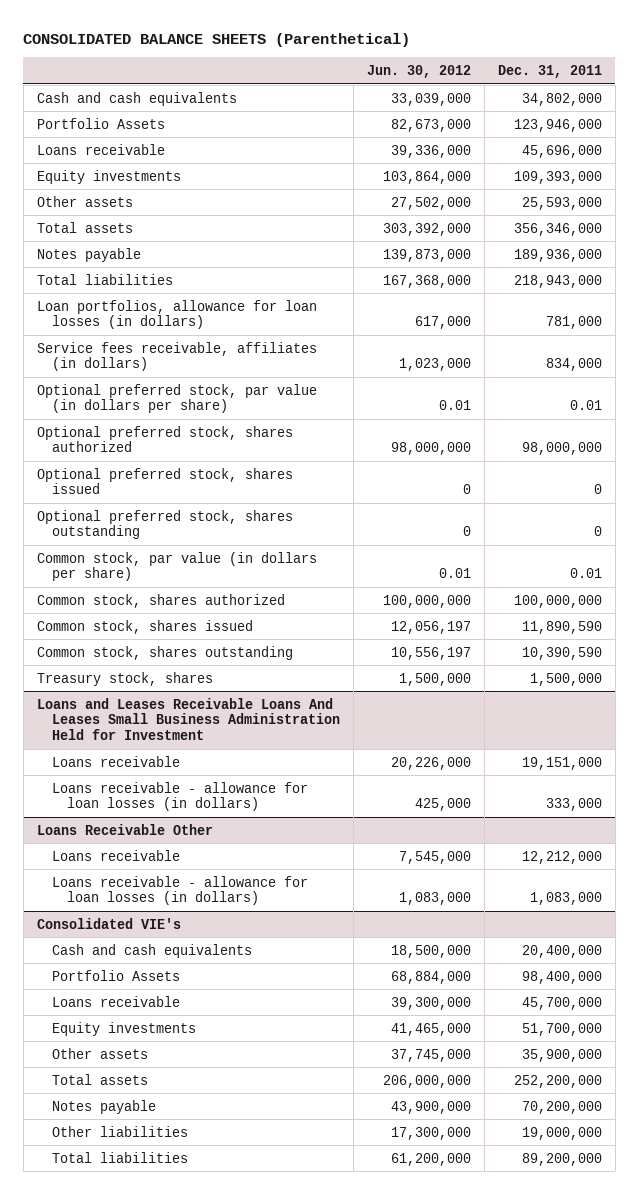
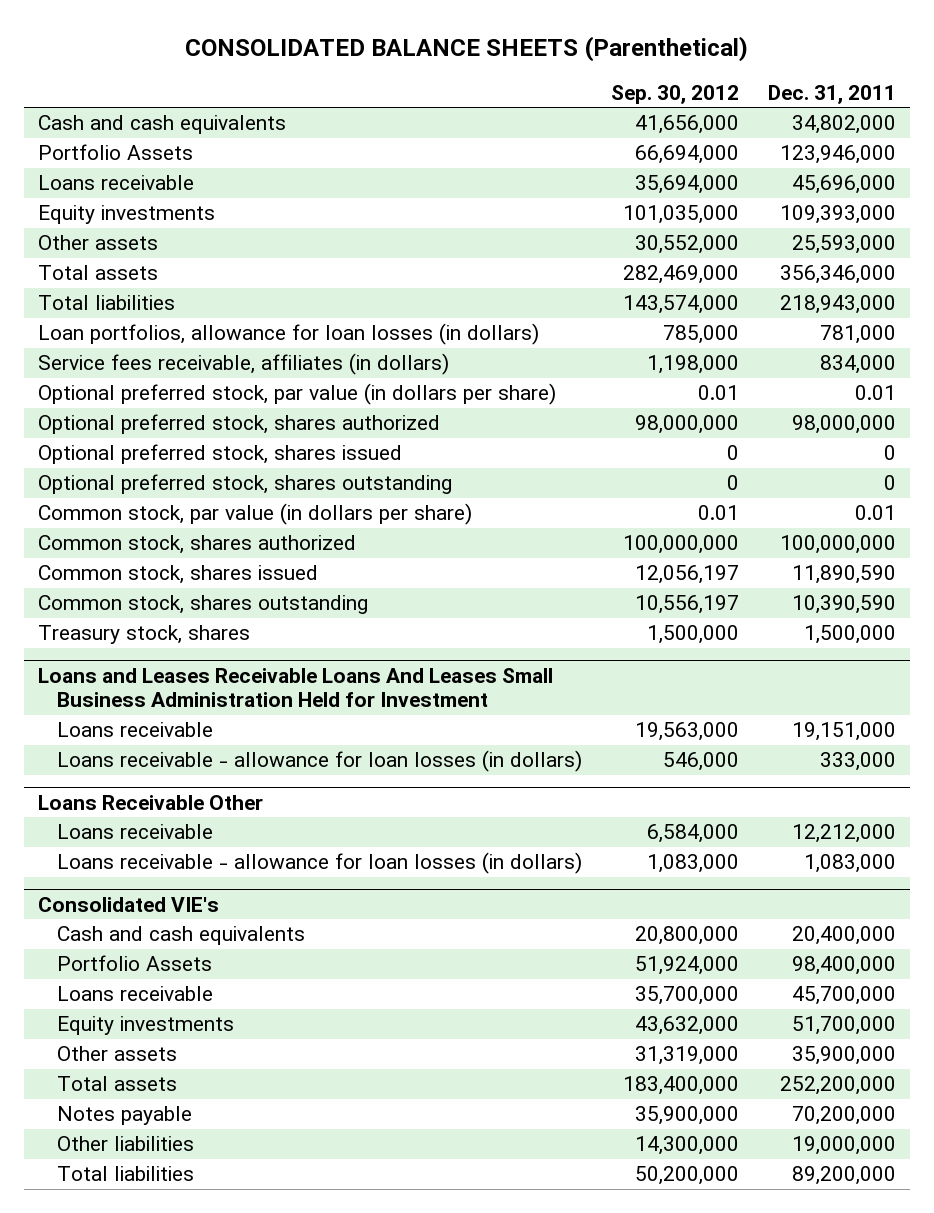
[366,64,471,78] Jun. 30, 2012 -> none
none -> [611,84,740,104] Sep. 30, 2012
[36,247,141,262] Notes payable -> none

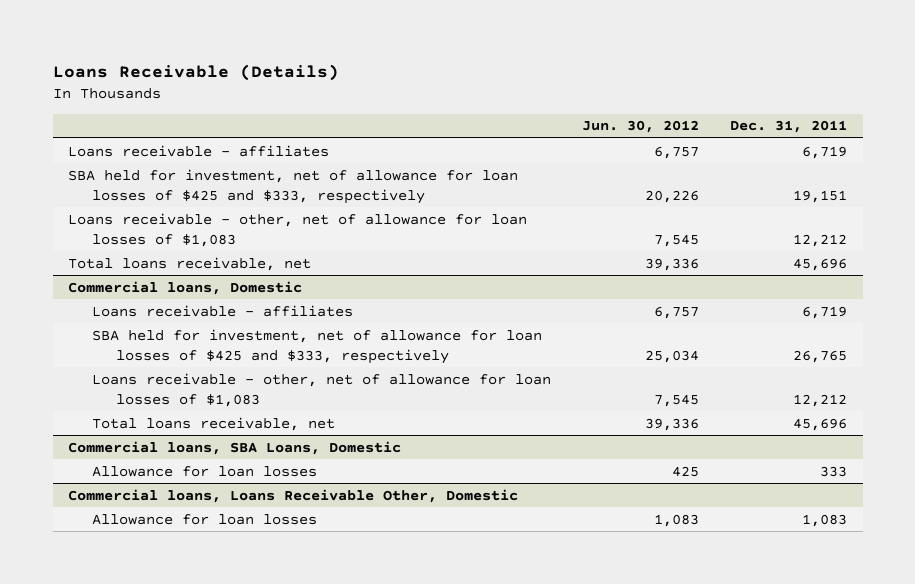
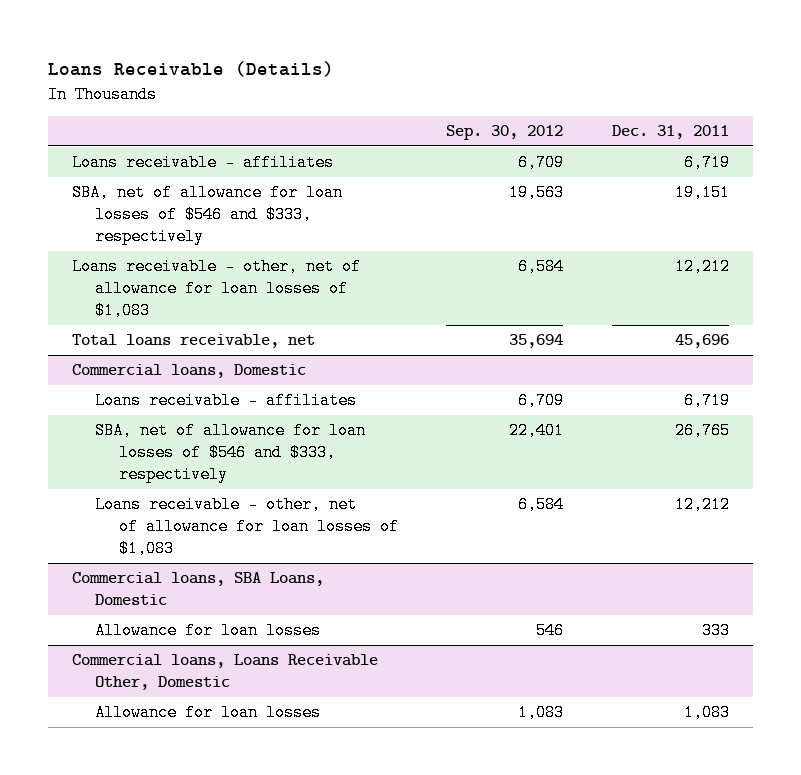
[582,120,700,134] Jun. 30, 2012 -> none
none -> [446,125,564,141] Sep. 30, 2012
[68,168,519,204] SBA held for investment, net of allowance for loan losses of $425 and $333, respectively -> [72,184,344,246] SBA, net of allowance for loan losses of $546 and $333, respectively
[92,328,543,364] SBA held for investment, net of allowance for loan losses of $425 and $333, respectively -> [95,422,367,484] SBA, net of allowance for loan losses of $546 and $333, respectively
[92,416,336,431] Total loans receivable, net -> none

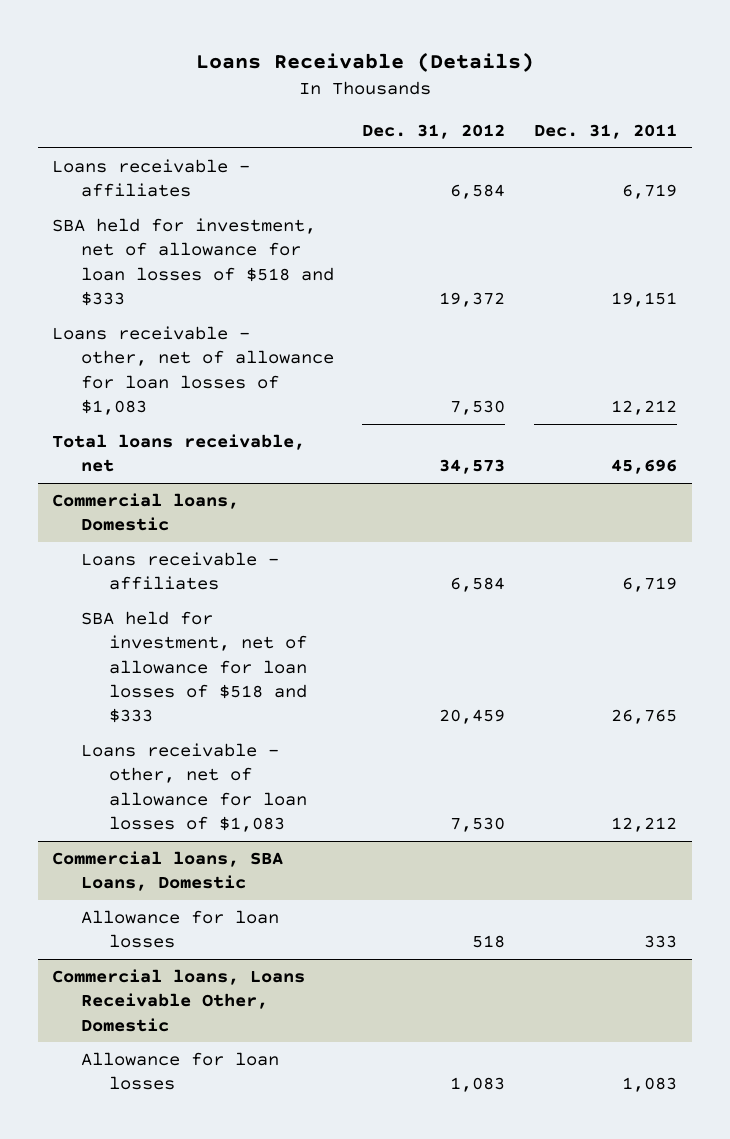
[446,125,564,141] Sep. 30, 2012 -> none
none -> [362,123,506,139] Dec. 31, 2012
[72,184,344,246] SBA, net of allowance for loan losses of $546 and $333, respectively -> [52,218,334,306] SBA held for investment, net of allowance for loan losses of $518 and $333
[95,422,367,484] SBA, net of allowance for loan losses of $546 and $333, respectively -> [80,611,307,724] SBA held for investment, net of allowance for loan losses of $518 and $333

